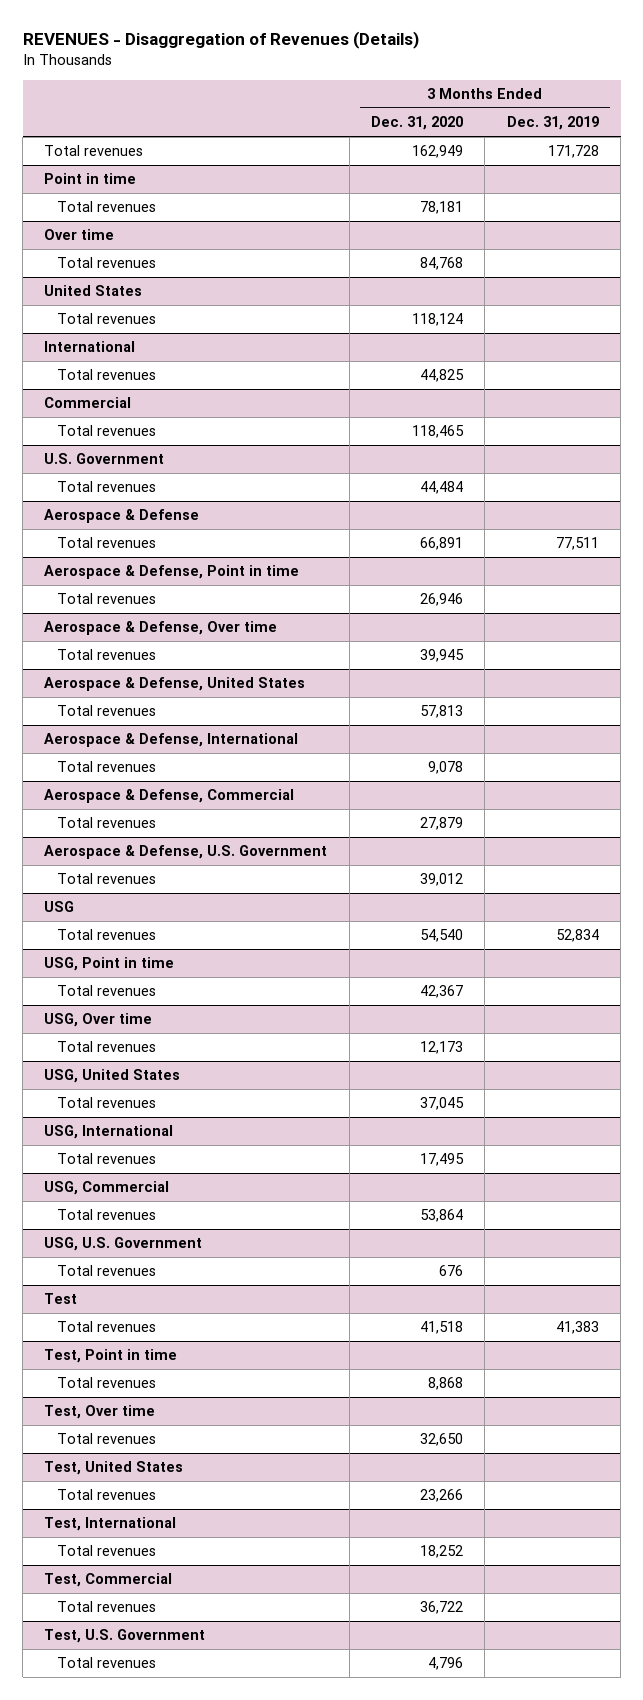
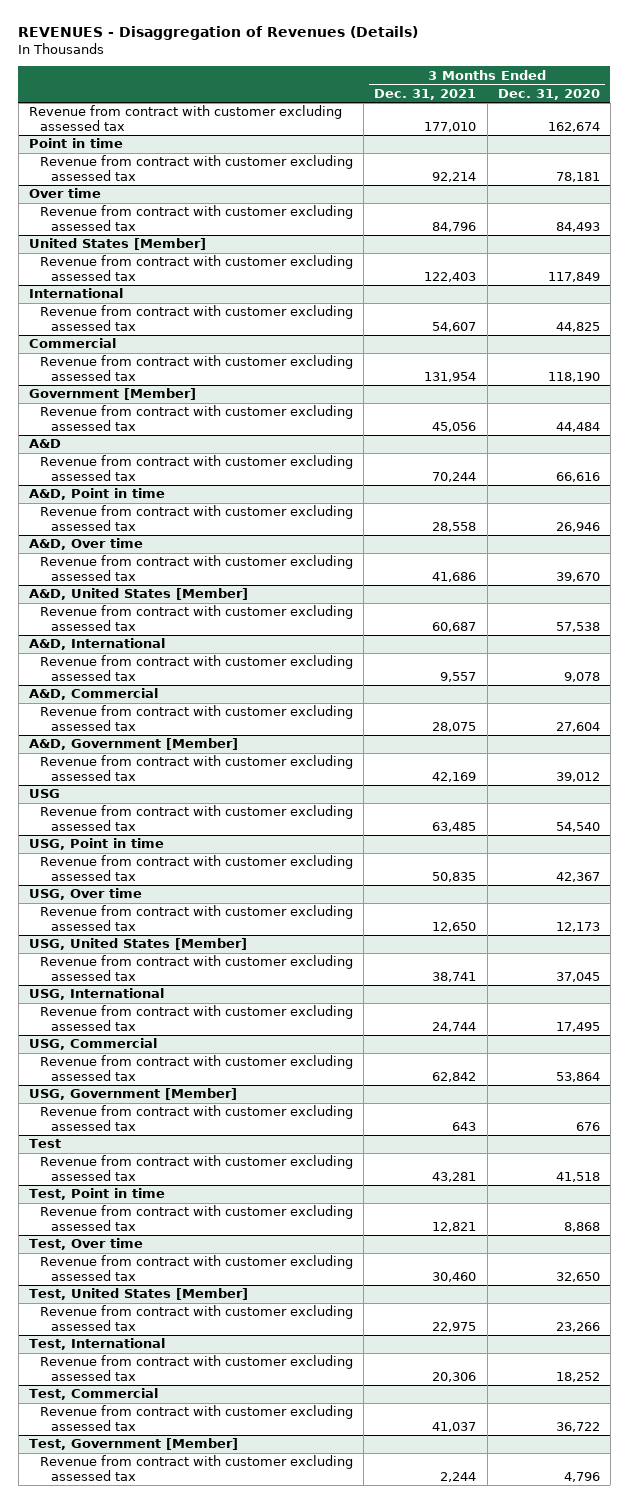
[506,116,599,131] Dec. 31, 2019 -> none
none -> [374,88,477,100] Dec. 31, 2021
[44,145,144,157] Total revenues -> none
none -> [28,105,342,131] Revenue from contract with customer excluding assessed tax
[57,201,157,213] Total revenues -> [39,155,353,181] Revenue from contract with customer excluding assessed tax
[57,257,157,269] Total revenues -> none
[57,313,157,325] Total revenues -> none
none -> [39,205,353,231] Revenue from contract with customer excluding assessed tax
[44,285,143,297] United States -> [28,238,206,251] United States [Member]
none -> [39,255,353,281] Revenue from contract with customer excluding assessed tax
[57,369,157,381] Total revenues -> [39,305,353,331] Revenue from contract with customer excluding assessed tax
[57,425,157,437] Total revenues -> none
[57,537,157,549] Total revenues -> none
[44,565,300,580] Aerospace & Defense, Point in time -> none
[44,621,278,636] Aerospace & Defense, Over time -> none
[57,649,157,661] Total revenues -> none
[44,677,306,692] Aerospace & Defense, United States -> none
[57,705,157,717] Total revenues -> none
[44,733,299,748] Aerospace & Defense, International -> none
[44,789,295,804] Aerospace & Defense, Commercial -> none
[57,817,157,829] Total revenues -> none
[44,845,328,860] Aerospace & Defense, U.S. Government -> none
none -> [39,355,353,381] Revenue from contract with customer excluding assessed tax
[44,453,165,465] U.S. Government -> [28,388,196,401] Government [Member]
[57,481,157,493] Total revenues -> [39,405,353,431] Revenue from contract with customer excluding assessed tax
[44,509,200,524] Aerospace & Defense -> [28,439,61,449] A&D
none -> [39,455,353,481] Revenue from contract with customer excluding assessed tax
none -> [28,488,165,501] A&D, Point in time
[57,593,157,605] Total revenues -> [39,505,353,531] Revenue from contract with customer excluding assessed tax
none -> [28,538,143,551] A&D, Over time
none -> [39,555,353,581] Revenue from contract with customer excluding assessed tax
none -> [28,588,248,601] A&D, United States [Member]
none -> [39,605,353,631] Revenue from contract with customer excluding assessed tax
none -> [28,638,165,651] A&D, International
[57,761,157,773] Total revenues -> [39,655,353,681] Revenue from contract with customer excluding assessed tax
none -> [28,688,158,701] A&D, Commercial
none -> [39,705,353,731] Revenue from contract with customer excluding assessed tax
none -> [28,738,238,751] A&D, Government [Member]
[57,873,157,885] Total revenues -> [39,755,353,781] Revenue from contract with customer excluding assessed tax
[57,929,157,941] Total revenues -> [39,805,353,831] Revenue from contract with customer excluding assessed tax
[57,985,157,997] Total revenues -> [39,855,353,881] Revenue from contract with customer excluding assessed tax
[57,1041,157,1053] Total revenues -> [39,905,353,931] Revenue from contract with customer excluding assessed tax
[44,1069,181,1084] USG, United States -> [28,938,247,951] USG, United States [Member]
[57,1097,157,1109] Total revenues -> [39,955,353,981] Revenue from contract with customer excluding assessed tax
[57,1153,157,1165] Total revenues -> [39,1005,353,1031] Revenue from contract with customer excluding assessed tax
[44,1237,203,1252] USG, U.S. Government -> none
[57,1209,157,1221] Total revenues -> [39,1055,353,1081] Revenue from contract with customer excluding assessed tax
none -> [28,1088,237,1101] USG, Government [Member]
[57,1265,157,1277] Total revenues -> [39,1105,353,1131] Revenue from contract with customer excluding assessed tax
[57,1321,157,1333] Total revenues -> [39,1155,353,1181] Revenue from contract with customer excluding assessed tax
[57,1377,157,1389] Total revenues -> [39,1205,353,1231] Revenue from contract with customer excluding assessed tax
[57,1433,157,1445] Total revenues -> [39,1255,353,1281] Revenue from contract with customer excluding assessed tax
[44,1461,184,1476] Test, United States -> [28,1288,248,1301] Test, United States [Member]
[57,1489,157,1501] Total revenues -> [39,1305,353,1331] Revenue from contract with customer excluding assessed tax
[57,1545,157,1557] Total revenues -> [39,1355,353,1381] Revenue from contract with customer excluding assessed tax
[44,1629,206,1644] Test, U.S. Government -> none
[57,1601,157,1613] Total revenues -> [39,1405,353,1431] Revenue from contract with customer excluding assessed tax
none -> [28,1438,238,1451] Test, Government [Member]
[57,1657,157,1669] Total revenues -> [39,1455,353,1481] Revenue from contract with customer excluding assessed tax

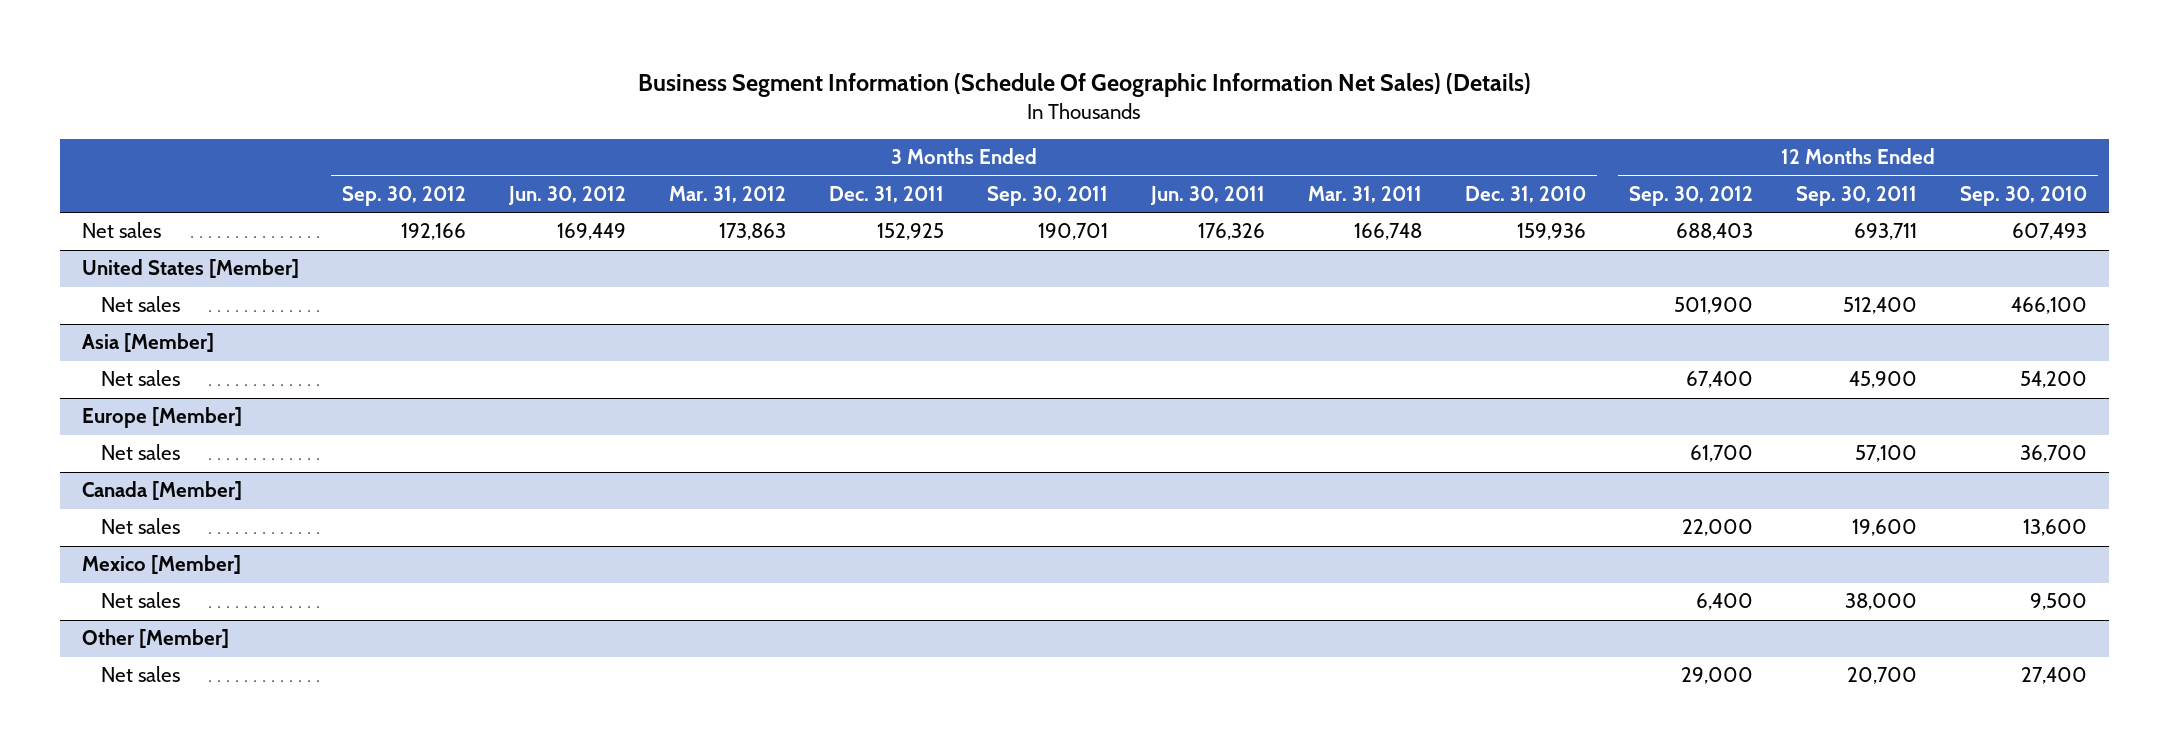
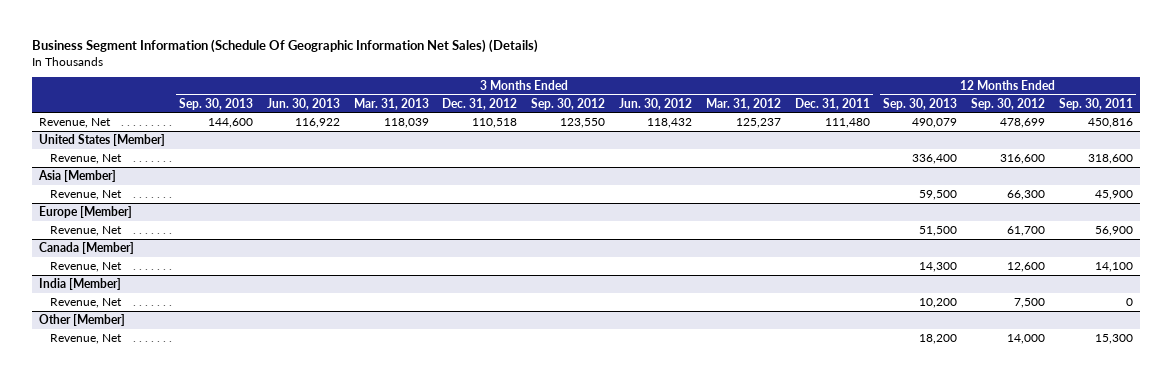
[986,185,1108,206] Sep. 30, 2011 -> none
[1149,185,1265,205] Jun. 30, 2011 -> none
[1307,185,1422,203] Mar. 31, 2011 -> none
[1464,185,1586,203] Dec. 31, 2010 -> none
[1960,185,2088,206] Sep. 30, 2010 -> none
none -> [179,97,254,110] Sep. 30, 2013
none -> [266,97,340,110] Jun. 30, 2013
none -> [353,97,429,110] Mar. 31, 2013
none -> [442,97,518,110] Dec. 31, 2012
none -> [883,97,958,110] Sep. 30, 2013
[81,222,161,239] Net sales -> [39,117,112,128] Revenue, Net
[400,223,466,241] 192,166 -> [560,117,606,128] 123,550
[556,223,626,241] 169,449 -> [647,117,693,128] 118,432
[718,223,786,241] 173,863 -> [735,117,781,128] 125,237
[876,223,944,241] 152,925 -> [824,117,870,128] 111,480
[1676,223,1754,241] 688,403 -> [1000,117,1046,128] 478,699
[1854,223,1918,241] 693,711 -> [1087,117,1133,128] 450,816
[100,296,180,313] Net sales -> [50,153,123,164] Revenue, Net
[1674,297,1754,315] 501,900 -> [1000,153,1046,164] 316,600
[1843,297,1918,315] 512,400 -> [1087,153,1133,164] 318,600
[100,370,180,387] Net sales -> [50,189,123,200] Revenue, Net
[1686,371,1754,389] 67,400 -> [1007,189,1046,200] 66,300
[100,444,180,461] Net sales -> [50,225,123,236] Revenue, Net
[1855,445,1918,463] 57,100 -> [1094,225,1133,236] 56,900
[81,555,241,575] Mexico [Member] -> none
[100,518,180,535] Net sales -> [50,261,123,272] Revenue, Net
[1682,519,1754,537] 22,000 -> [1007,261,1046,272] 12,600
[1852,519,1918,537] 19,600 -> [1094,261,1133,272] 14,100
none -> [39,277,122,290] India [Member]
[100,592,180,609] Net sales -> [50,297,123,308] Revenue, Net
[1696,593,1754,611] 6,400 -> [1014,297,1046,308] 7,500
[1845,593,1918,611] 38,000 -> [1125,297,1133,306] 0
[100,666,180,683] Net sales -> [50,333,123,344] Revenue, Net
[1681,667,1754,685] 29,000 -> [1007,333,1046,344] 14,000
[1847,667,1918,685] 20,700 -> [1094,333,1133,344] 15,300

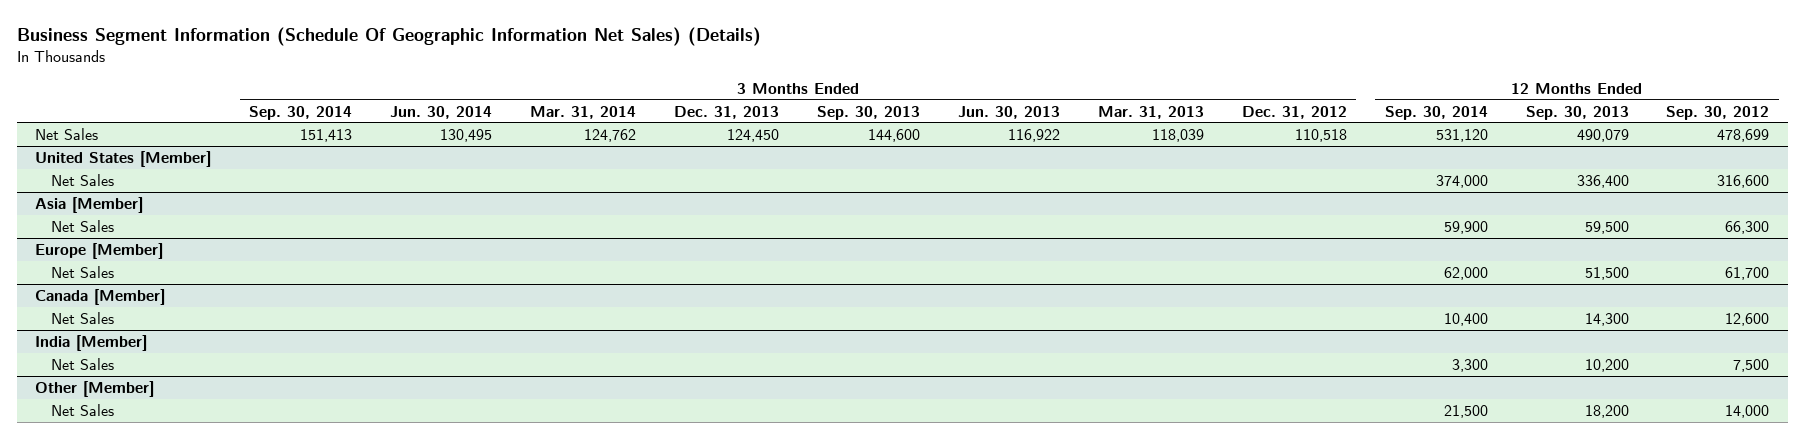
[531,97,606,110] Sep. 30, 2012 -> none
[619,97,693,110] Jun. 30, 2012 -> none
[705,97,781,110] Mar. 31, 2012 -> none
[794,97,870,110] Dec. 31, 2011 -> none
[1058,97,1133,110] Sep. 30, 2011 -> none
none -> [249,105,353,120] Sep. 30, 2014
none -> [390,105,493,119] Jun. 30, 2014
none -> [530,105,637,119] Mar. 31, 2014
none -> [674,105,780,119] Dec. 31, 2013
none -> [1384,105,1488,120] Sep. 30, 2014
[39,117,112,128] Revenue, Net -> [35,127,99,140] Net Sales
[50,153,123,164] Revenue, Net -> [51,173,115,186] Net Sales
[50,189,123,200] Revenue, Net -> [51,219,115,232] Net Sales
[50,225,123,236] Revenue, Net -> [51,265,115,278] Net Sales
[50,261,123,272] Revenue, Net -> [51,311,115,324] Net Sales
[50,297,123,308] Revenue, Net -> [51,357,115,370] Net Sales
[50,333,123,344] Revenue, Net -> [51,403,115,416] Net Sales

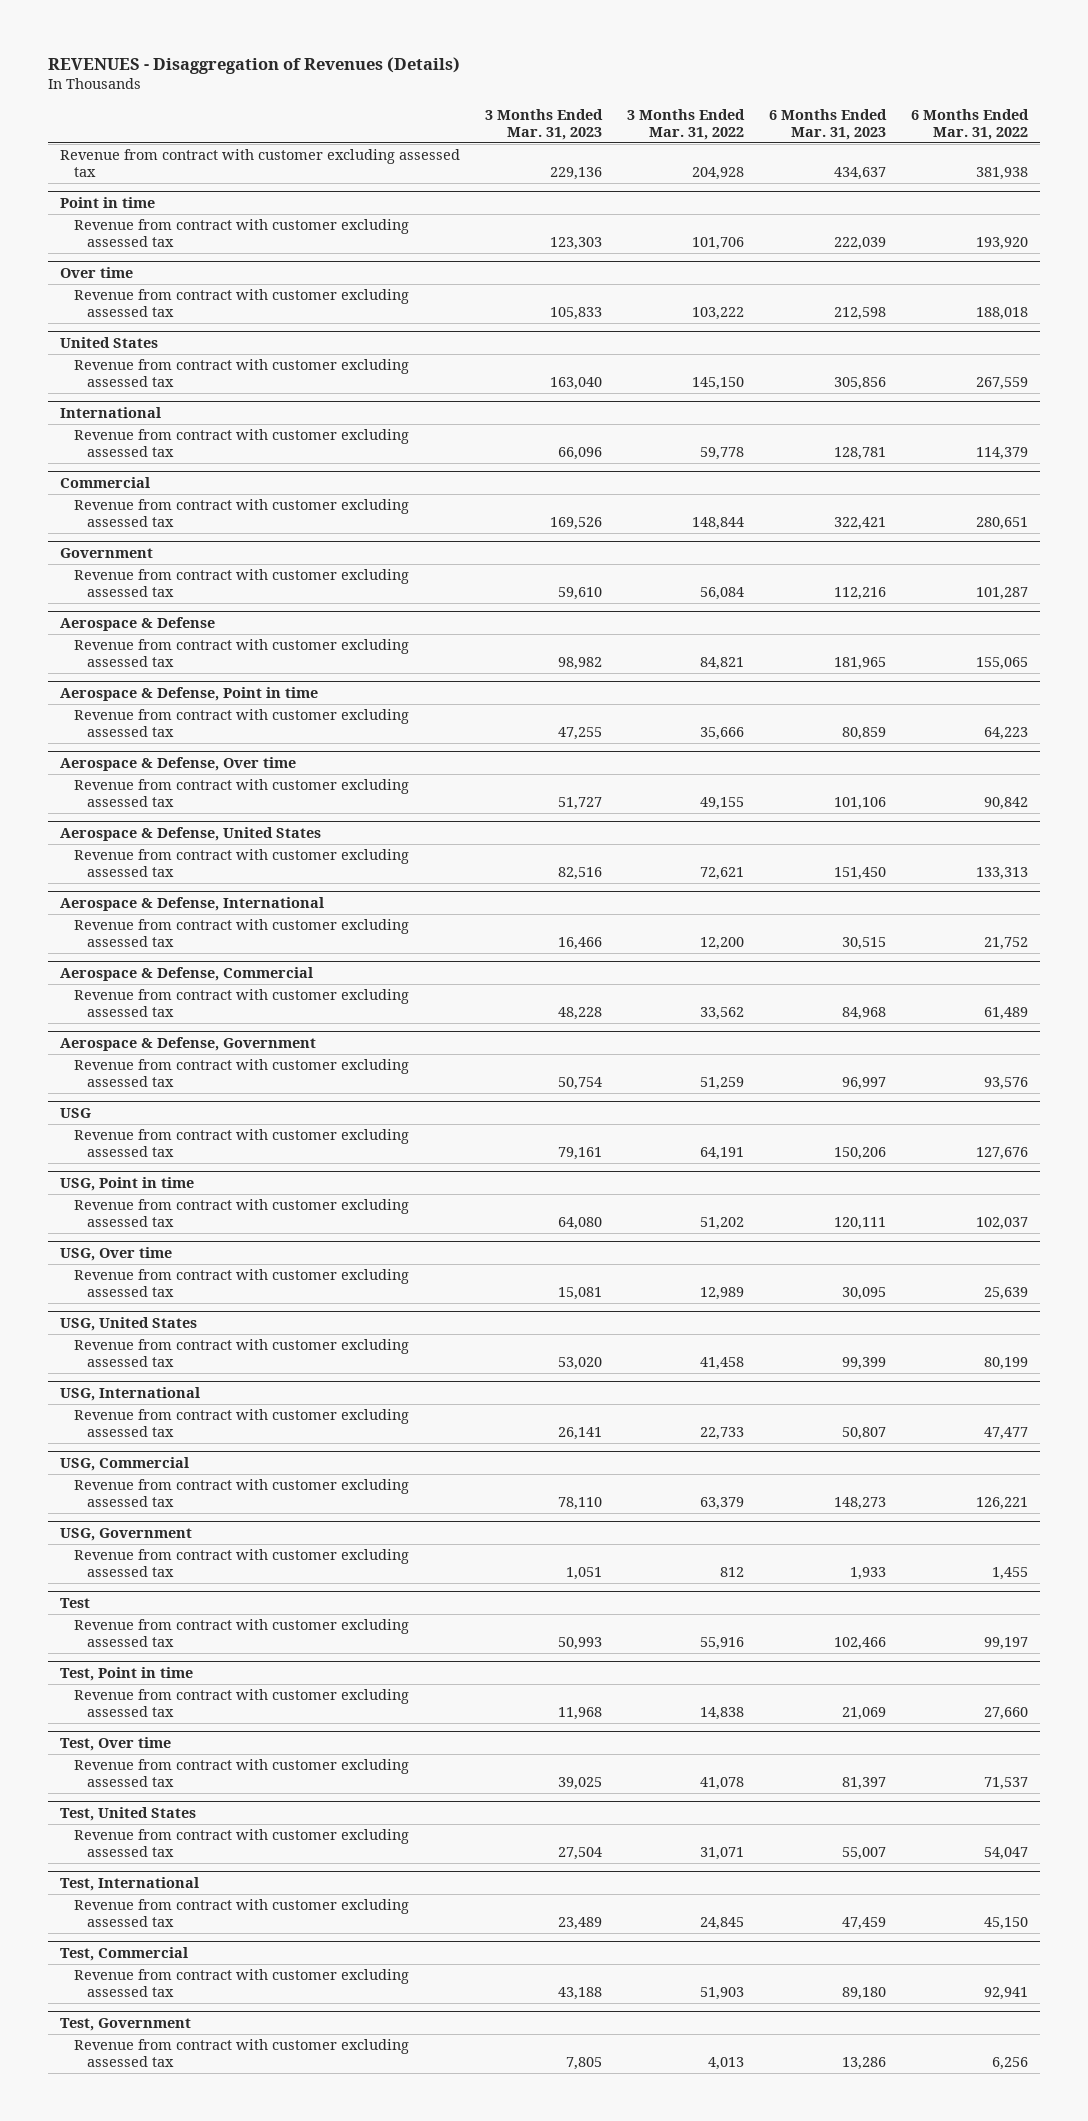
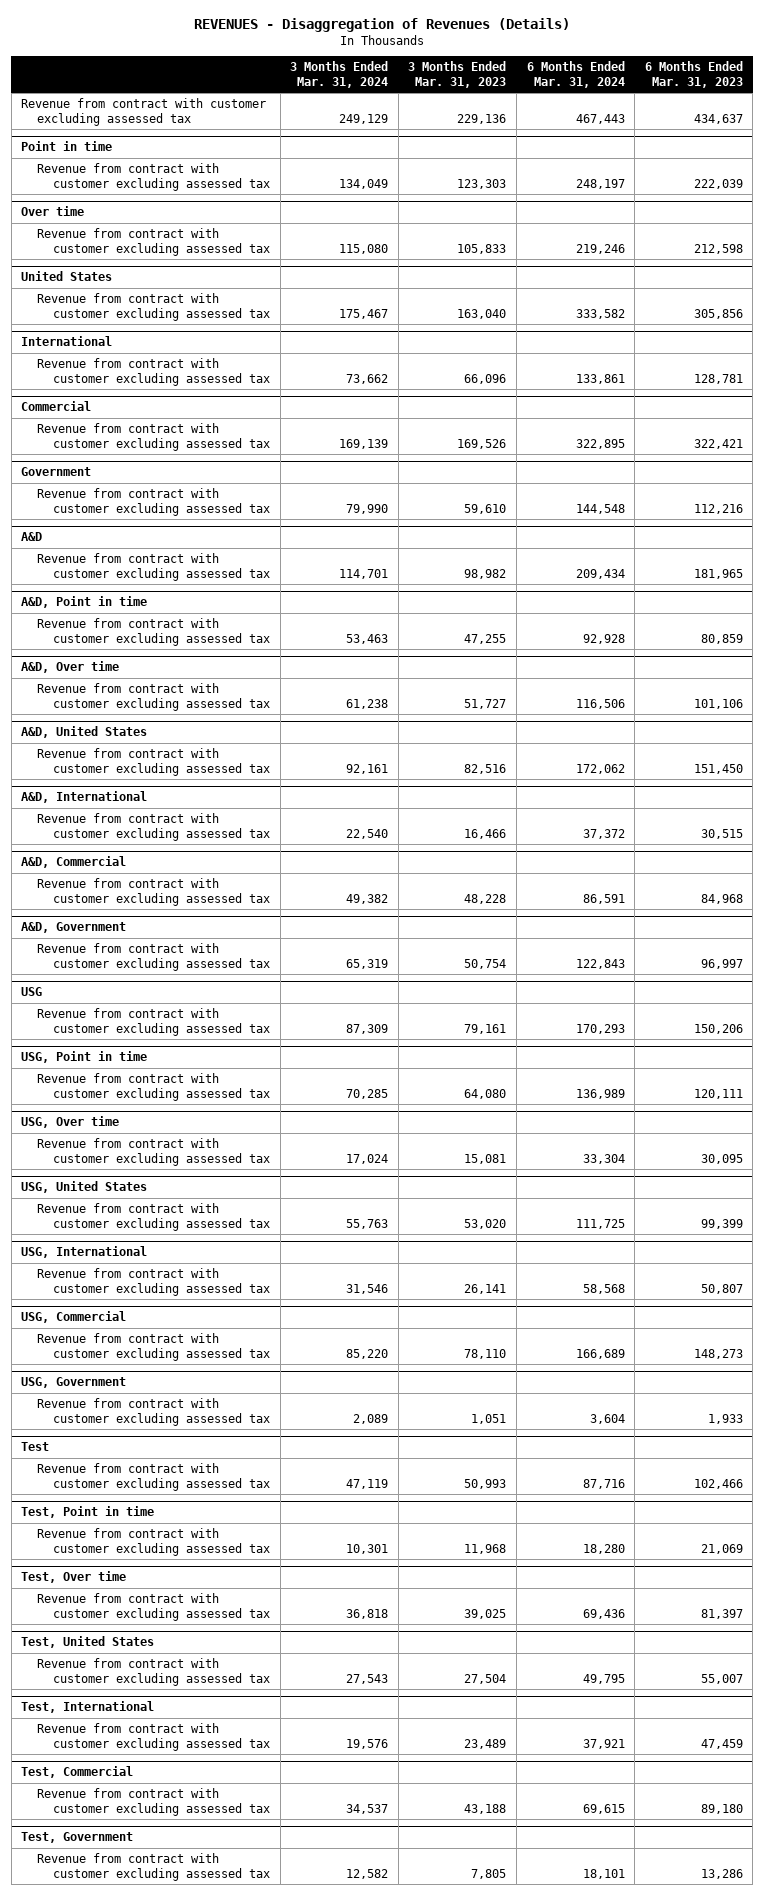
[627,108,746,141] 3 Months Ended Mar. 31, 2022 -> none
[910,108,1029,141] 6 Months Ended Mar. 31, 2022 -> none
none -> [290,61,389,88] 3 Months Ended Mar. 31, 2024
none -> [526,61,625,88] 6 Months Ended Mar. 31, 2024
[60,616,216,631] Aerospace & Defense -> [21,532,43,542] A&D
[60,686,319,701] Aerospace & Defense, Point in time -> none
none -> [21,596,148,609] A&D, Point in time
[60,756,297,771] Aerospace & Defense, Over time -> none
none -> [21,661,120,674] A&D, Over time
[60,826,322,841] Aerospace & Defense, United States -> none
none -> [21,726,148,739] A&D, United States
[60,896,325,911] Aerospace & Defense, International -> none
none -> [21,791,148,804] A&D, International
[60,966,314,981] Aerospace & Defense, Commercial -> none
none -> [21,856,127,869] A&D, Commercial
[60,1036,317,1051] Aerospace & Defense, Government -> none
none -> [21,922,127,934] A&D, Government

